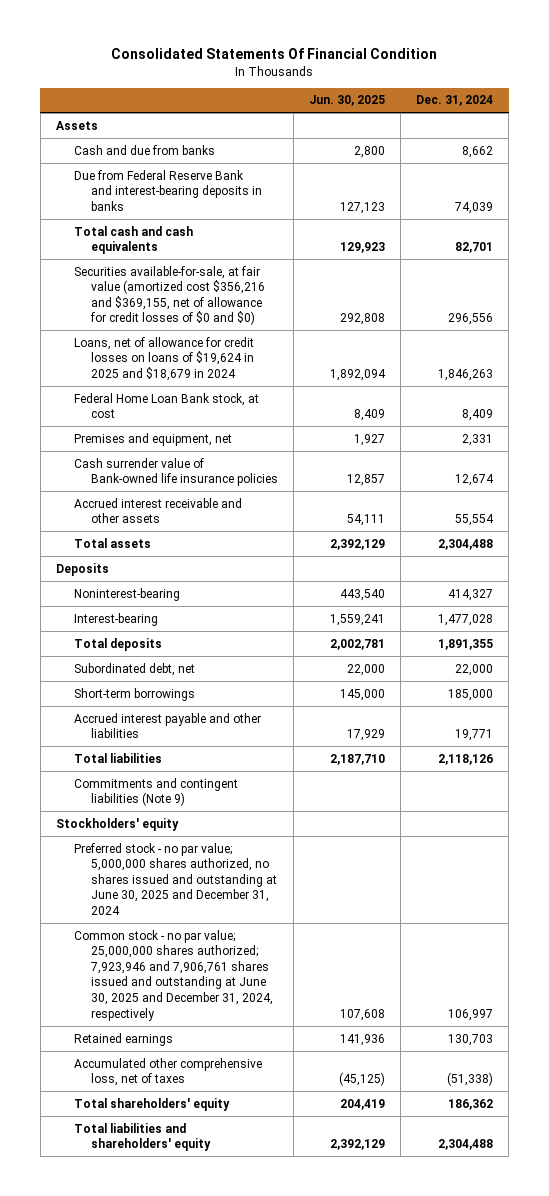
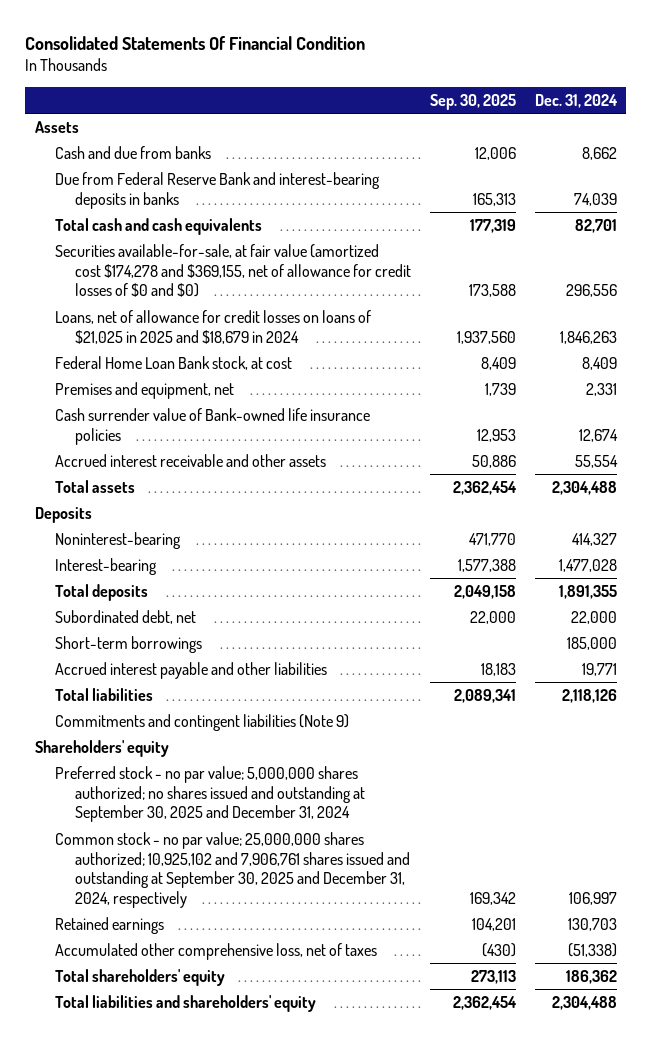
[309,95,386,107] Jun. 30, 2025 -> none
none -> [429,93,516,110] Sep. 30, 2025
[73,265,266,326] Securities available-for-sale, at fair value (amortized cost $356,216 and $369,155, net of allowance for credit losses of $0 and $0) -> [54,243,412,298] Securities available-for-sale, at fair value (amortized cost $174,278 and $369,155, net of allowance for credit losses of $0 and $0)
[73,336,255,381] Loans, net of allowance for credit losses on loans of $19,624 in 2025 and $18,679 in 2024 -> [54,309,371,344] Loans, net of allowance for credit losses on loans of $21,025 in 2025 and $18,679 in 2024
[55,817,179,831] Stockholders' equity -> [34,739,169,757] Shareholders' equity
[73,842,278,915] Preferred stock - no par value; 5,000,000 shares authorized, no shares issued and outstanding at June 30, 2025 and December 31, 2024 -> [54,765,366,823] Preferred stock - no par value; 5,000,000 shares authorized; no shares issued and outstanding at September 30, 2025 and December 31, 2024
[73,929,274,1021] Common stock - no par value; 25,000,000 shares authorized; 7,923,946 and 7,906,761 shares issued and outstanding at June 30, 2025 and December 31, 2024, respectively -> [54,831,411,908] Common stock - no par value; 25,000,000 shares authorized; 10,925,102 and 7,906,761 shares issued and outstanding at September 30, 2025 and December 31, 2024, respectively

